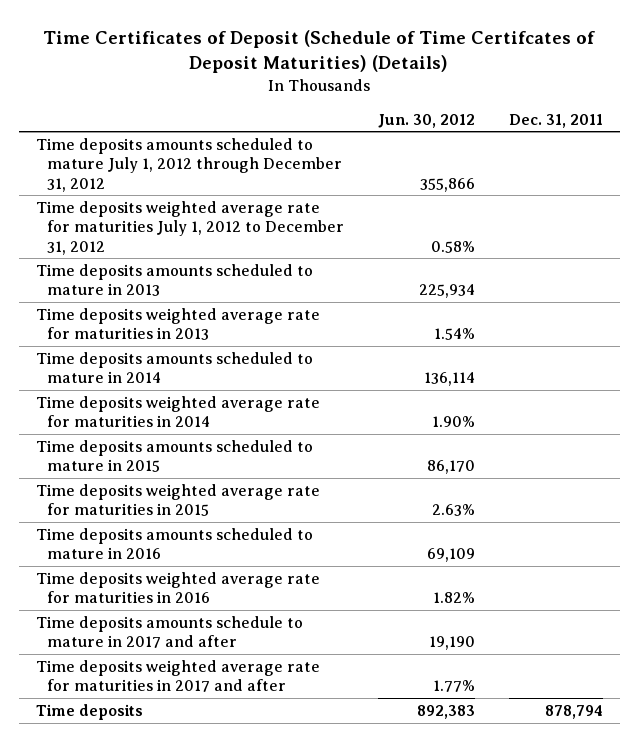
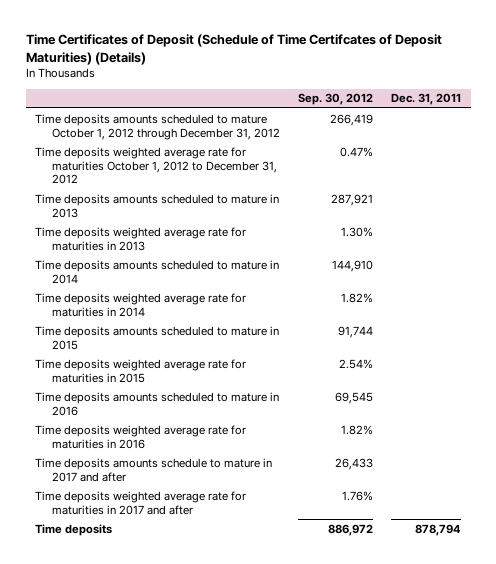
[378,113,476,128] Jun. 30, 2012 -> none
none -> [298,93,374,106] Sep. 30, 2012
[35,137,343,192] Time deposits amounts scheduled to mature July 1, 2012 through December 31, 2012 -> [34,113,281,140] Time deposits amounts scheduled to mature October 1, 2012 through December 31, 2012
[35,200,345,255] Time deposits weighted average rate for maturities July 1, 2012 to December 31, 2012 -> [34,146,278,185] Time deposits weighted average rate for maturities October 1, 2012 to December 31, 2012

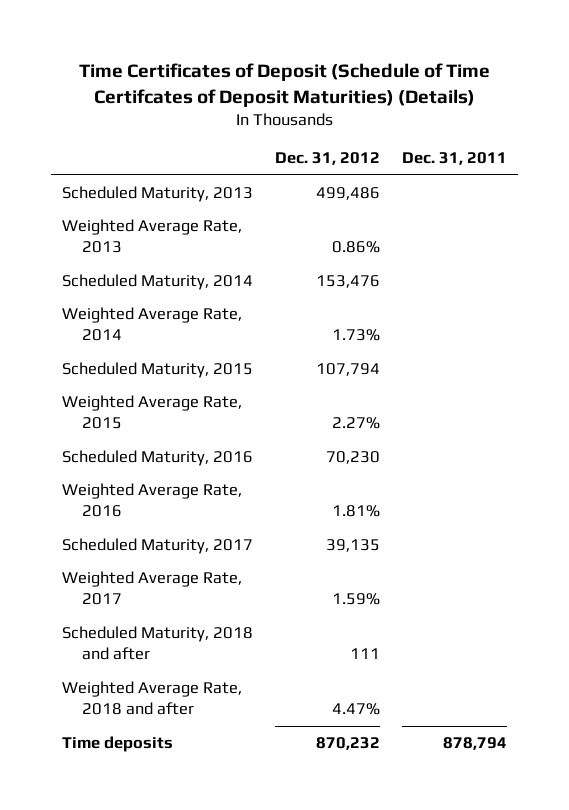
[298,93,374,106] Sep. 30, 2012 -> none
none -> [275,152,381,166] Dec. 31, 2012
[34,113,281,140] Time deposits amounts scheduled to mature October 1, 2012 through December 31, 2012 -> [62,185,254,202] Scheduled Maturity, 2013
[34,146,278,185] Time deposits weighted average rate for maturities October 1, 2012 to December 31, 2012 -> [62,218,243,254] Weighted Average Rate, 2013
[34,193,279,218] Time deposits amounts scheduled to mature in 2013 -> [62,273,254,290] Scheduled Maturity, 2014
[34,226,246,251] Time deposits weighted average rate for maturities in 2013 -> [62,306,243,342] Weighted Average Rate, 2014
[34,259,279,284] Time deposits amounts scheduled to mature in 2014 -> [62,361,254,378] Scheduled Maturity, 2015
[34,292,246,317] Time deposits weighted average rate for maturities in 2014 -> [62,394,243,430] Weighted Average Rate, 2015
[34,325,279,350] Time deposits amounts scheduled to mature in 2015 -> [62,449,254,466] Scheduled Maturity, 2016
[34,358,246,383] Time deposits weighted average rate for maturities in 2015 -> [62,482,243,518] Weighted Average Rate, 2016
[34,391,279,416] Time deposits amounts scheduled to mature in 2016 -> [62,537,254,554] Scheduled Maturity, 2017
[34,424,246,449] Time deposits weighted average rate for maturities in 2016 -> [62,570,243,606] Weighted Average Rate, 2017
[34,457,272,482] Time deposits amounts schedule to mature in 2017 and after -> [62,625,254,661] Scheduled Maturity, 2018 and after
[34,490,246,515] Time deposits weighted average rate for maturities in 2017 and after -> [62,680,243,716] Weighted Average Rate, 2018 and after

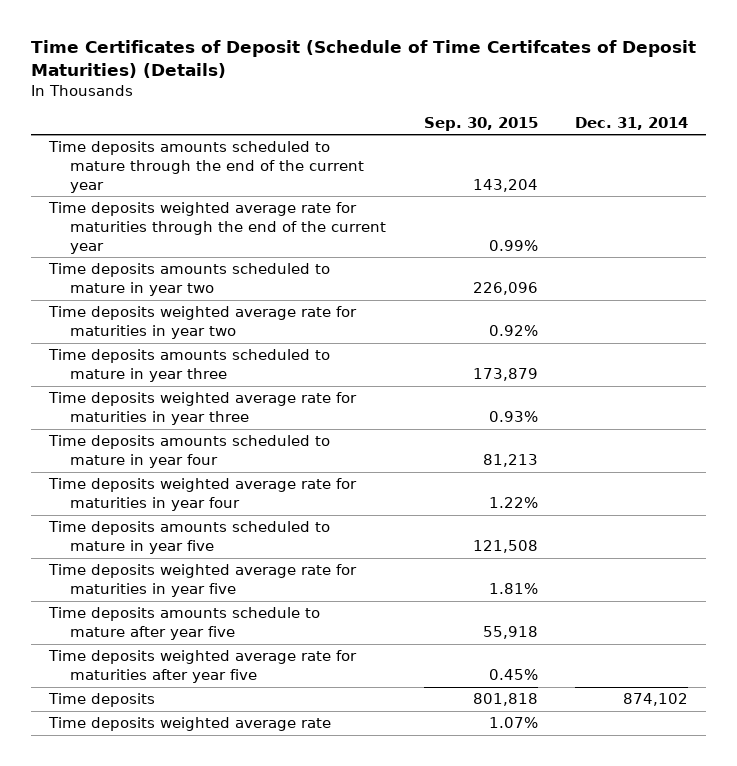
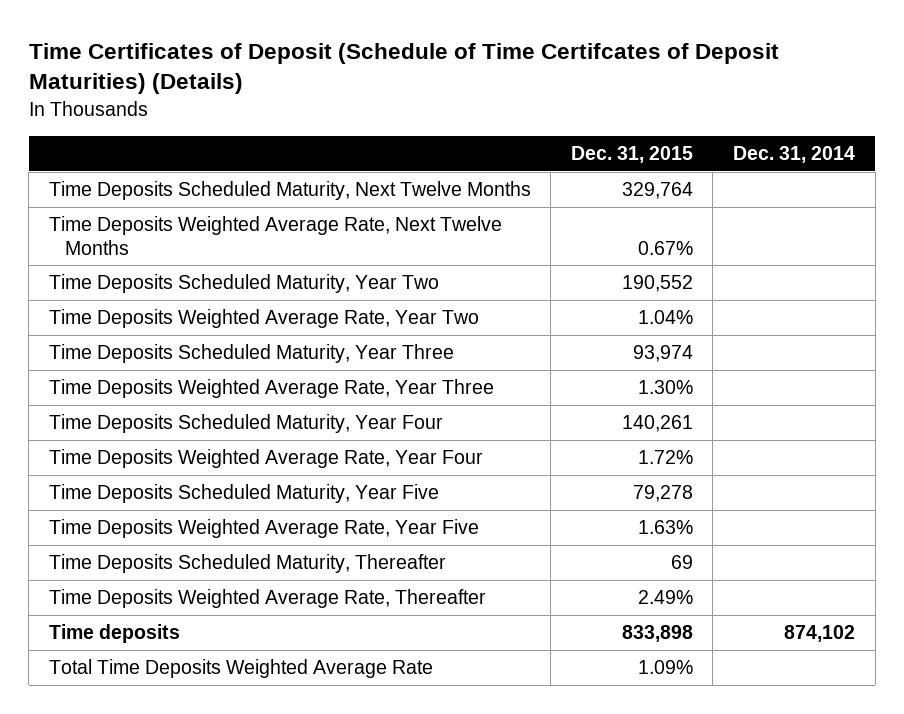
[423,116,538,131] Sep. 30, 2015 -> none
none -> [570,145,693,163] Dec. 31, 2015
[48,141,365,193] Time deposits amounts scheduled to mature through the end of the current year -> [48,181,531,201] Time Deposits Scheduled Maturity, Next Twelve Months
[48,202,387,254] Time deposits weighted average rate for maturities through the end of the current year -> [48,216,502,255] Time Deposits Weighted Average Rate, Next Twelve Months
[48,263,331,297] Time deposits amounts scheduled to mature in year two -> [48,274,439,294] Time Deposits Scheduled Maturity, Year Two
[48,306,358,340] Time deposits weighted average rate for maturities in year two -> [48,309,479,329] Time Deposits Weighted Average Rate, Year Two
[48,349,331,383] Time deposits amounts scheduled to mature in year three -> [48,344,454,364] Time Deposits Scheduled Maturity, Year Three
[48,392,358,426] Time deposits weighted average rate for maturities in year three -> [48,379,494,399] Time Deposits Weighted Average Rate, Year Three
[48,435,331,469] Time deposits amounts scheduled to mature in year four -> [48,414,443,434] Time Deposits Scheduled Maturity, Year Four
[48,478,358,512] Time deposits weighted average rate for maturities in year four -> [48,449,483,469] Time Deposits Weighted Average Rate, Year Four
[48,521,331,555] Time deposits amounts scheduled to mature in year five -> [48,484,439,504] Time Deposits Scheduled Maturity, Year Five
[48,564,358,598] Time deposits weighted average rate for maturities in year five -> [48,519,479,539] Time Deposits Weighted Average Rate, Year Five
[48,607,321,641] Time deposits amounts schedule to mature after year five -> [48,554,446,574] Time Deposits Scheduled Maturity, Thereafter
[48,650,358,684] Time deposits weighted average rate for maturities after year five -> [48,589,486,609] Time Deposits Weighted Average Rate, Thereafter
[48,717,332,732] Time deposits weighted average rate -> [48,659,433,679] Total Time Deposits Weighted Average Rate

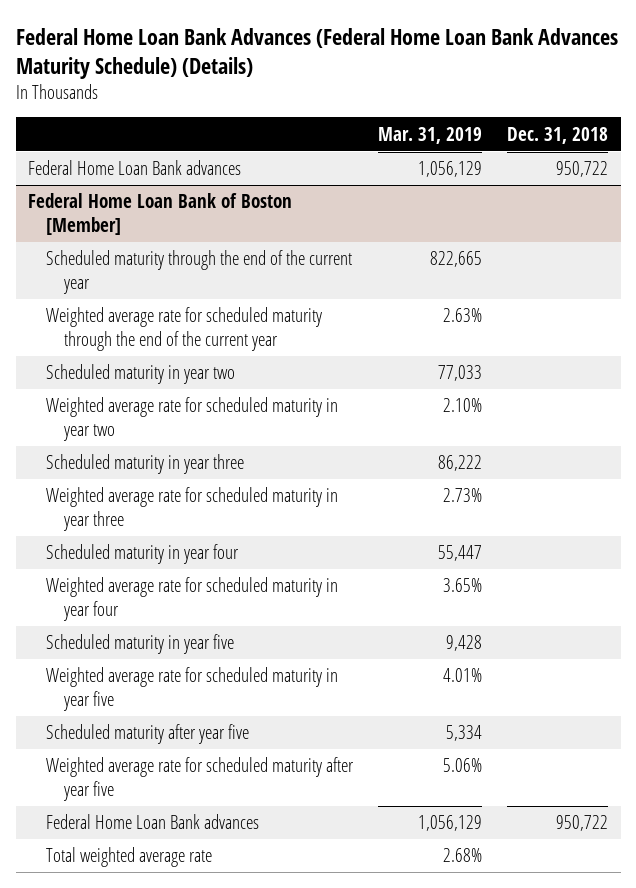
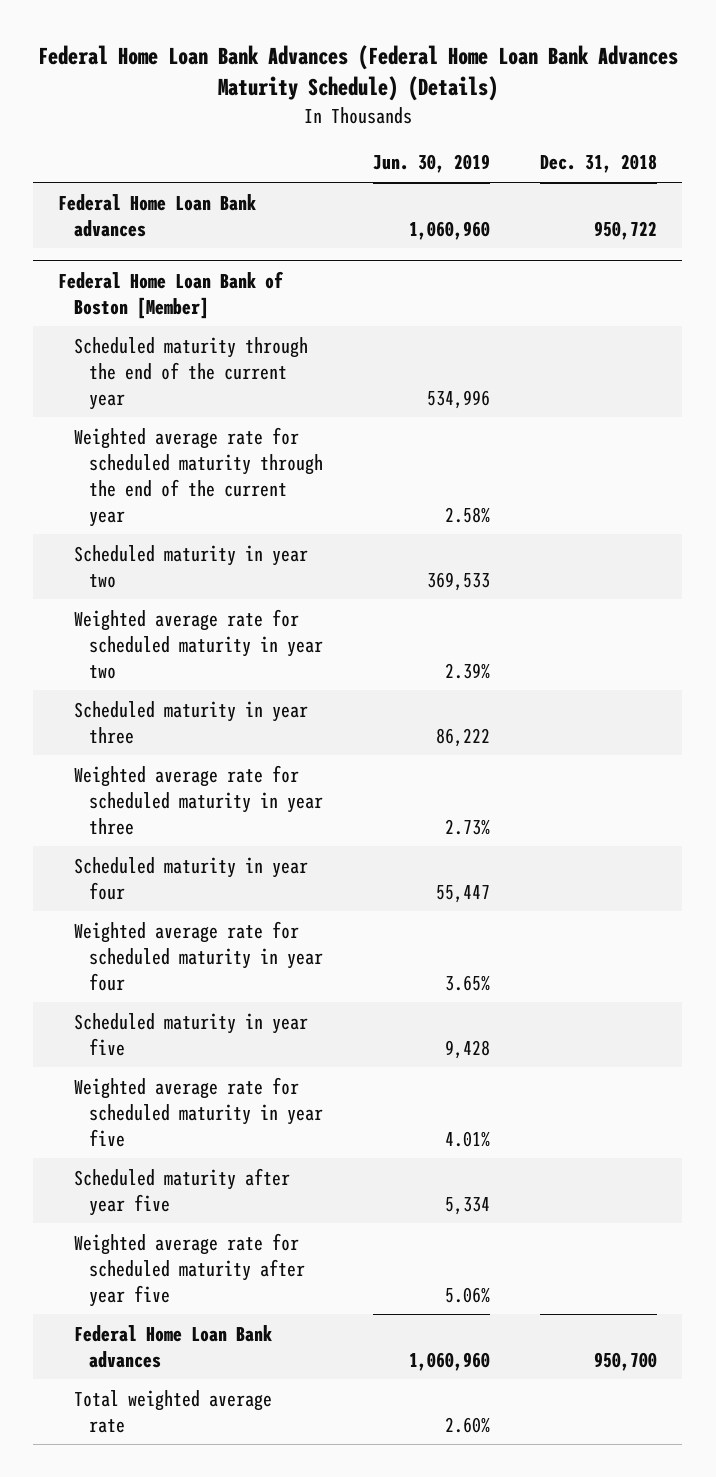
[378,126,483,144] Mar. 31, 2019 -> none
none -> [373,154,491,174] Jun. 30, 2019
[556,815,609,832] 950,722 -> [594,1351,658,1371] 950,700

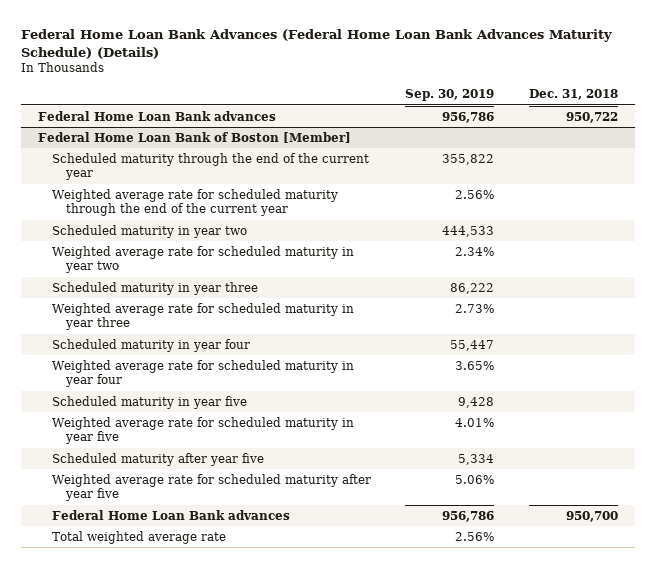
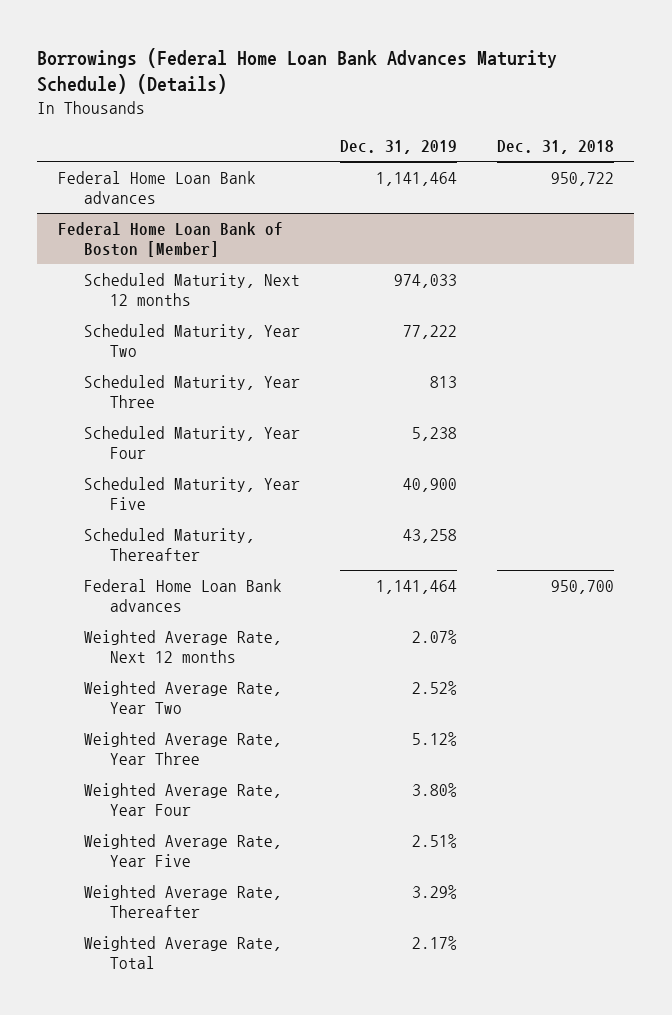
[20,28,612,59] Federal Home Loan Bank Advances (Federal Home Loan Bank Advances Maturity Schedule) (Details) -> [37,47,558,95] Borrowings (Federal Home Loan Bank Advances Maturity Schedule) (Details)
[405,89,495,102] Sep. 30, 2019 -> none
none -> [339,140,457,155] Dec. 31, 2019
[51,188,338,217] Weighted average rate for scheduled maturity through the end of the current year -> none
[51,245,354,274] Weighted average rate for scheduled maturity in year two -> none
[51,302,354,331] Weighted average rate for scheduled maturity in year three -> none
[51,359,354,388] Weighted average rate for scheduled maturity in year four -> none
[51,416,354,445] Weighted average rate for scheduled maturity in year five -> none
[51,473,371,502] Weighted average rate for scheduled maturity after year five -> none
[51,152,369,181] Scheduled maturity through the end of the current year -> [83,272,300,306] Scheduled Maturity, Next 12 months
[51,224,247,238] Scheduled maturity in year two -> [83,323,300,357] Scheduled Maturity, Year Two
[51,281,258,295] Scheduled maturity in year three -> [83,374,300,408] Scheduled Maturity, Year Three
[51,338,250,352] Scheduled maturity in year four -> [83,425,300,459] Scheduled Maturity, Year Four
[51,395,247,409] Scheduled maturity in year five -> [83,476,300,510] Scheduled Maturity, Year Five
[51,452,264,466] Scheduled maturity after year five -> [83,527,255,561] Scheduled Maturity, Thereafter
none -> [83,629,282,663] Weighted Average Rate, Next 12 months
none -> [83,680,282,714] Weighted Average Rate, Year Two
none -> [83,731,282,765] Weighted Average Rate, Year Three
none -> [83,782,282,816] Weighted Average Rate, Year Four
none -> [83,833,282,867] Weighted Average Rate, Year Five
none -> [83,884,282,918] Weighted Average Rate, Thereafter
[51,530,226,544] Total weighted average rate -> [83,935,282,969] Weighted Average Rate, Total

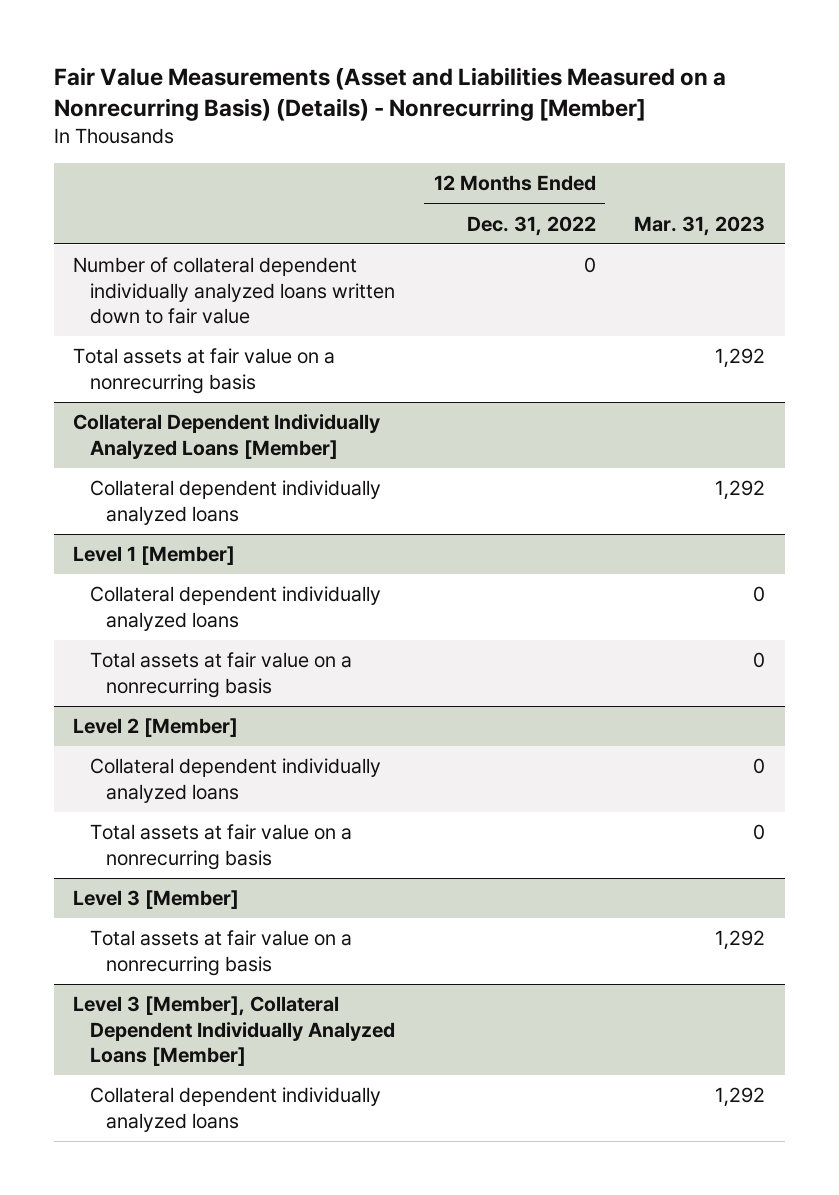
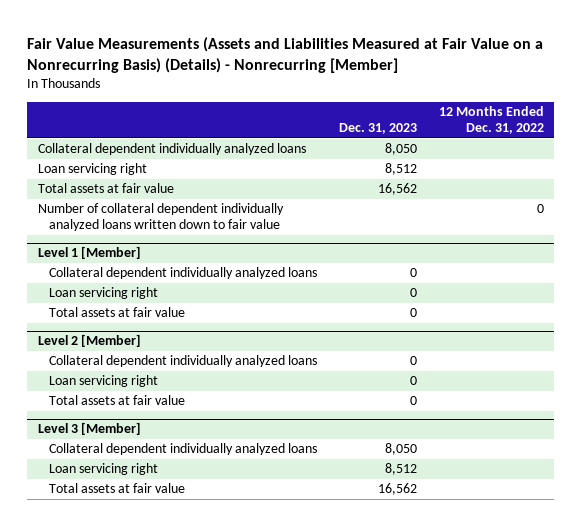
[54,67,727,122] Fair Value Measurements (Asset and Liabilities Measured on a Nonrecurring Basis) (Details) - Nonrecurring [Member] -> [27,36,544,73] Fair Value Measurements (Assets and Liabilities Measured at Fair Value on a Nonrecurring Basis) (Details) - Nonrecurring [Member]
[634,215,766,236] Mar. 31, 2023 -> none
none -> [339,123,418,135] Dec. 31, 2023
none -> [38,143,307,156] Collateral dependent individually analyzed loans
none -> [38,163,148,176] Loan servicing right
none -> [38,183,175,194] Total assets at fair value
[73,348,336,394] Total assets at fair value on a nonrecurring basis -> none
[73,414,381,459] Collateral Dependent Individually Analyzed Loans [Member] -> none
[89,480,381,525] Collateral dependent individually analyzed loans -> none
none -> [49,287,159,300] Loan servicing right
[89,652,352,698] Total assets at fair value on a nonrecurring basis -> [49,307,186,318] Total assets at fair value
none -> [49,375,159,388] Loan servicing right
[89,824,352,870] Total assets at fair value on a nonrecurring basis -> [49,395,186,406] Total assets at fair value
[73,996,395,1066] Level 3 [Member], Collateral Dependent Individually Analyzed Loans [Member] -> none
[89,1087,381,1132] Collateral dependent individually analyzed loans -> none
none -> [49,443,318,456] Collateral dependent individually analyzed loans
none -> [49,463,159,476] Loan servicing right
[89,930,352,976] Total assets at fair value on a nonrecurring basis -> [49,483,186,494] Total assets at fair value

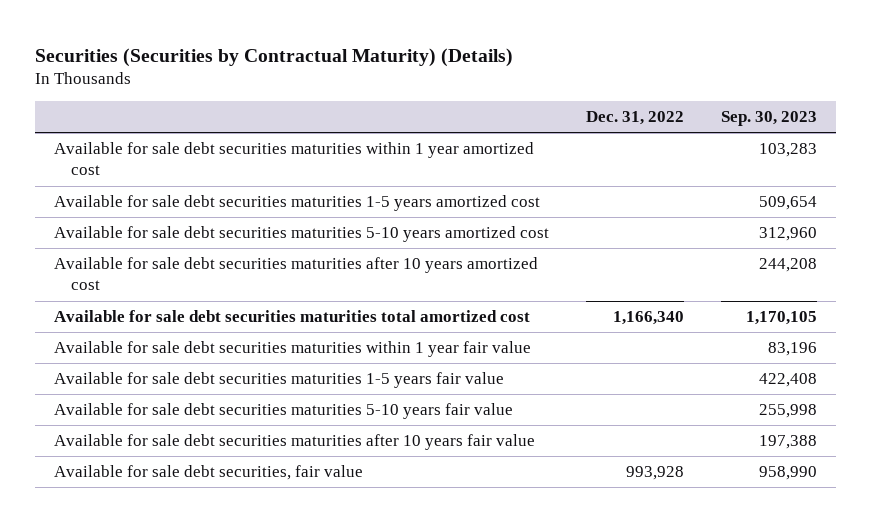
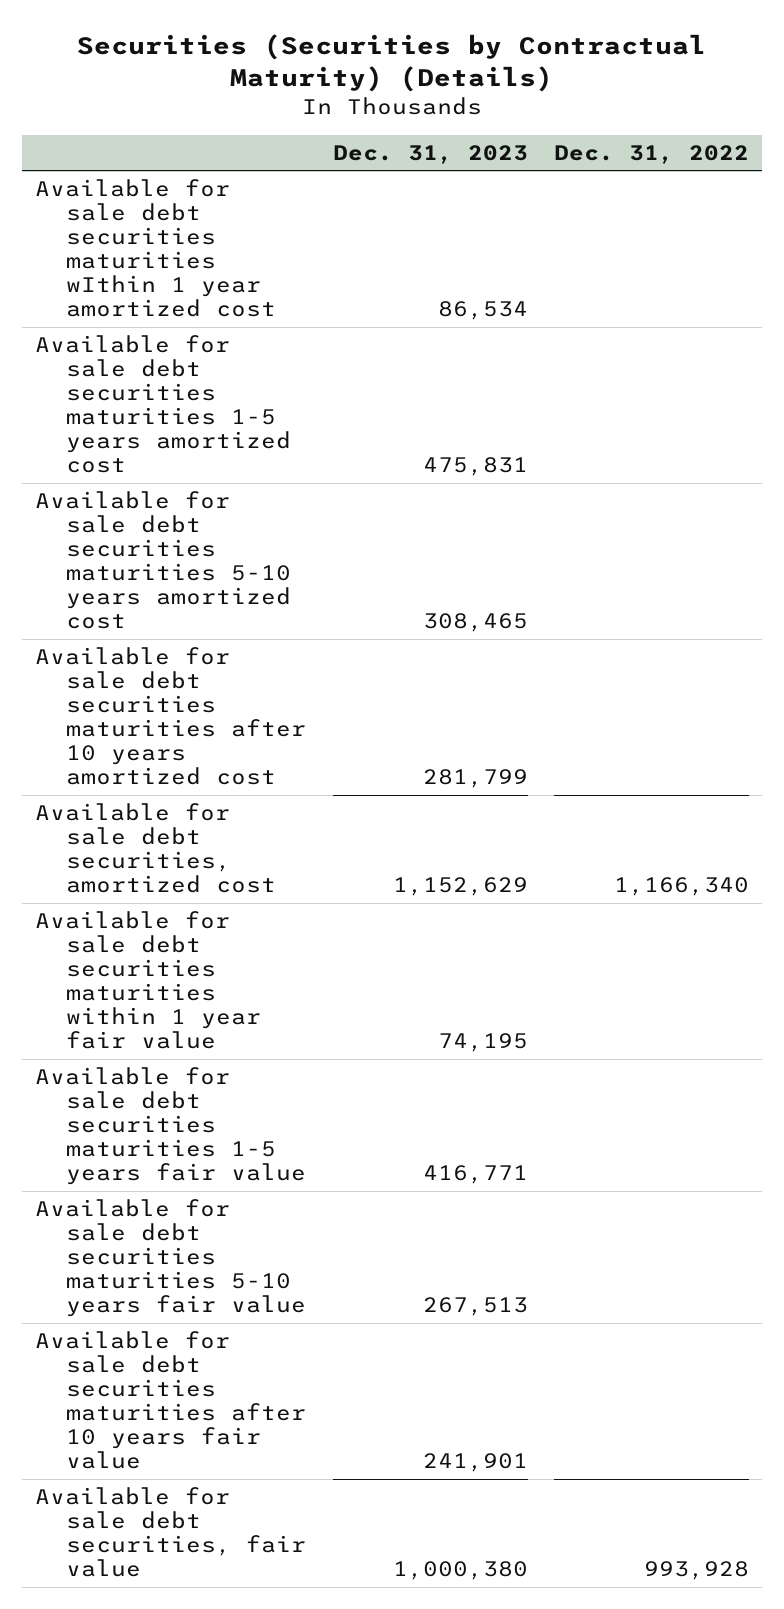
[721,111,818,127] Sep. 30, 2023 -> none
none -> [332,144,528,164] Dec. 31, 2023
[54,142,535,176] Available for sale debt securities maturities within 1 year amortized cost -> [34,178,277,318] Available for sale debt securities maturities wIthin 1 year amortized cost
[54,310,531,323] Available for sale debt securities maturities total amortized cost -> [34,802,277,894] Available for sale debt securities, amortized cost

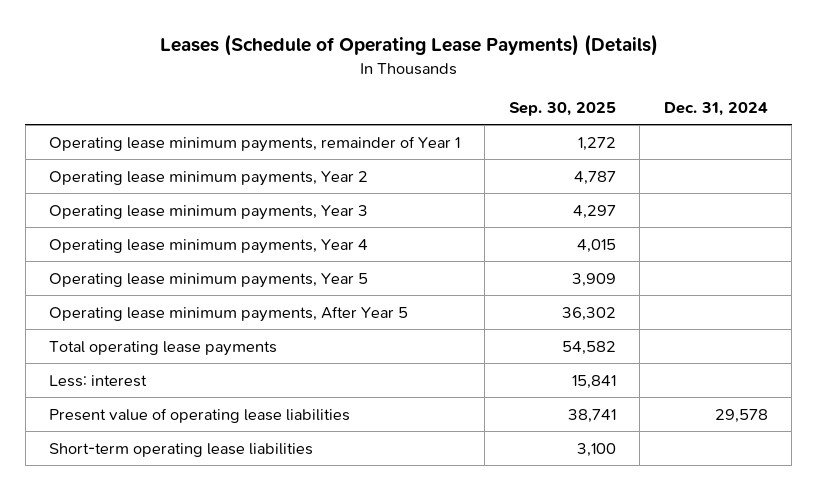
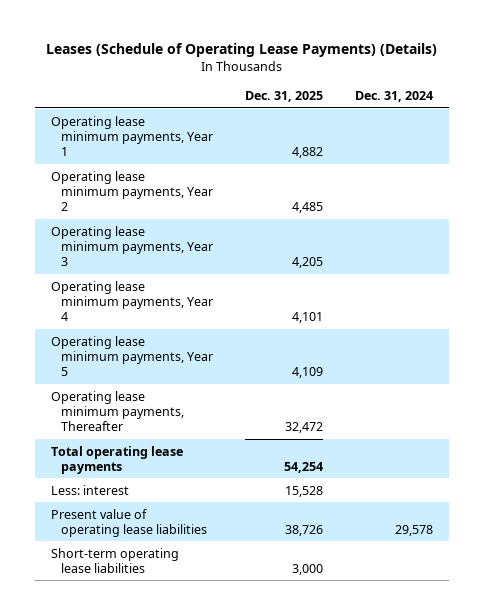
[508,101,616,116] Sep. 30, 2025 -> none
none -> [244,90,323,102] Dec. 31, 2025
[49,135,461,152] Operating lease minimum payments, remainder of Year 1 -> [51,115,213,156] Operating lease minimum payments, Year 1
[49,305,409,322] Operating lease minimum payments, After Year 5 -> [51,390,184,431] Operating lease minimum payments, Thereafter

